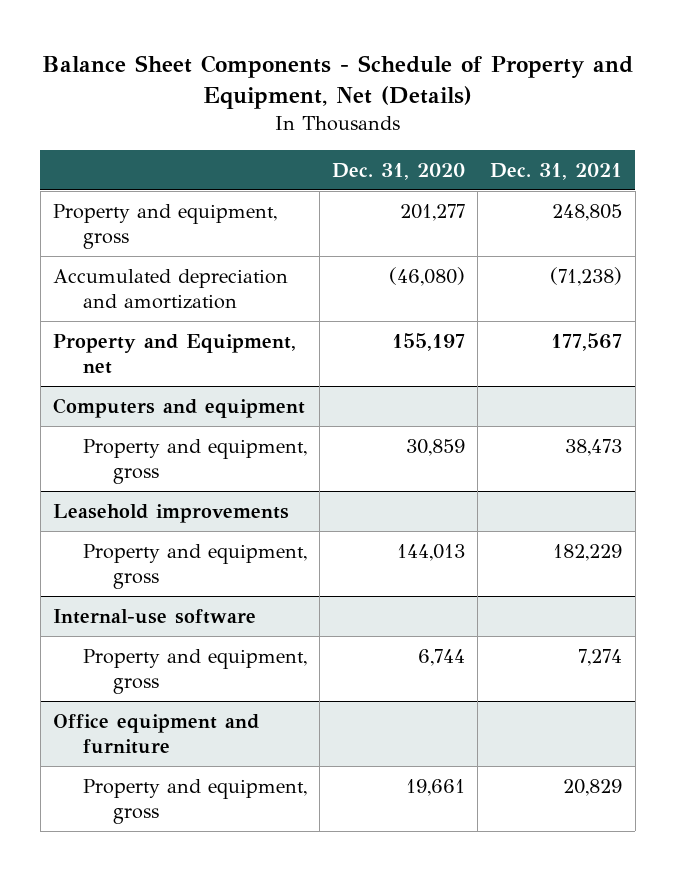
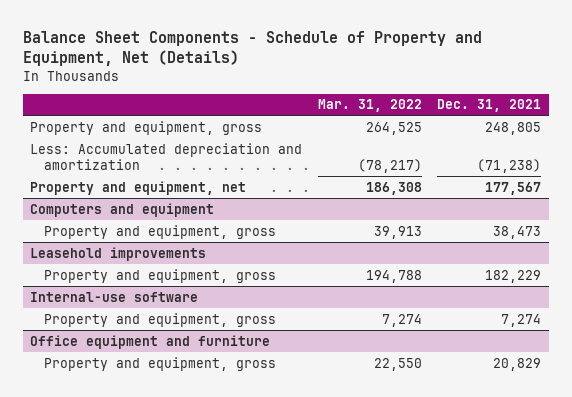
[332,163,466,181] Dec. 31, 2020 -> none
none -> [317,99,422,113] Mar. 31, 2022
[53,268,289,310] Accumulated depreciation and amortization -> [30,142,303,170] Less: Accumulated depreciation and amortization
[53,333,297,375] Property and Equipment, net -> [30,180,247,195] Property and equipment, net

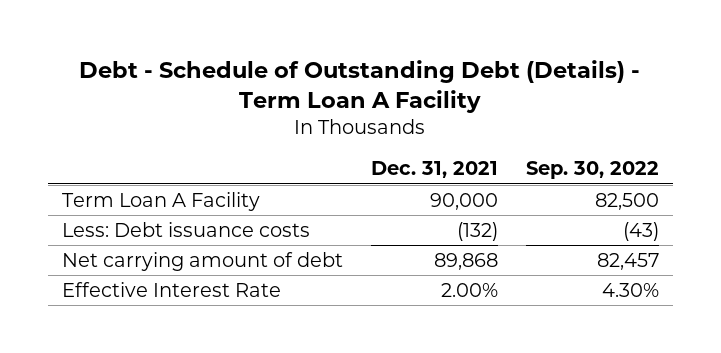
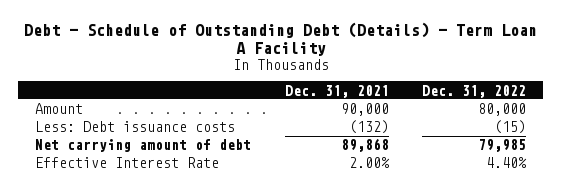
[525,161,659,180] Sep. 30, 2022 -> none
none -> [422,84,527,98] Dec. 31, 2022
[61,191,260,211] Term Loan A Facility -> [34,103,83,115] Amount

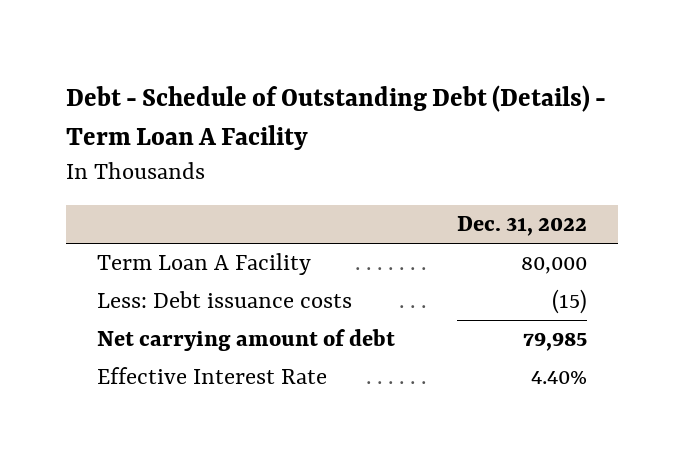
[284,84,389,98] Dec. 31, 2021 -> none
[34,103,83,115] Amount -> [97,253,312,276] Term Loan A Facility

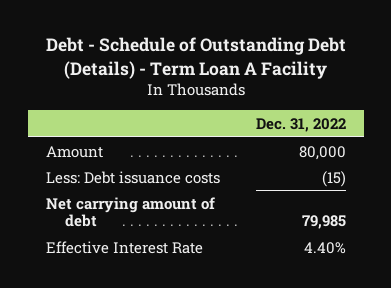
[97,253,312,276] Term Loan A Facility -> [45,145,103,158] Amount

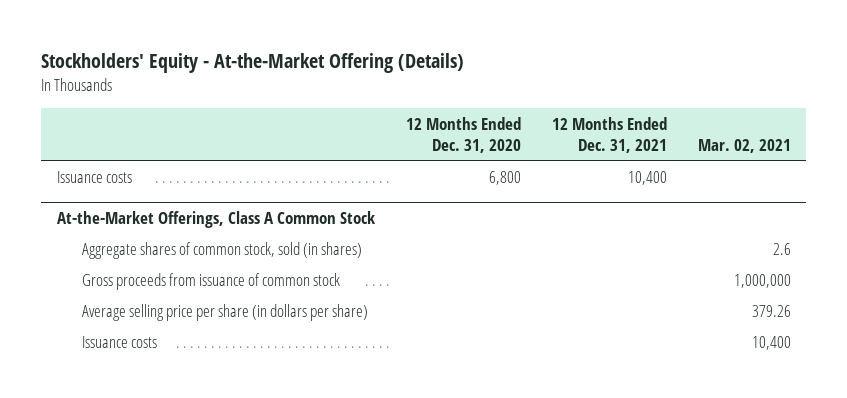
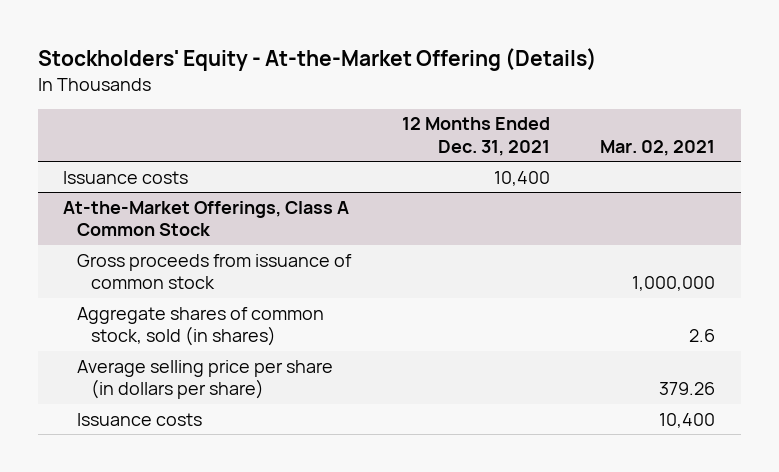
[405,117,521,153] 12 Months Ended Dec. 31, 2020 -> none
[82,241,363,259] Aggregate shares of common stock, sold (in shares) -> [77,306,325,347] Aggregate shares of common stock, sold (in shares)

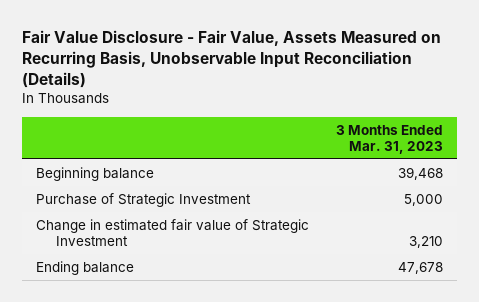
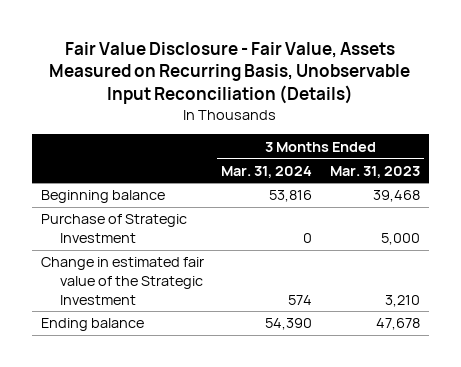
none -> [221,165,313,178] Mar. 31, 2024
[35,218,309,247] Change in estimated fair value of Strategic Investment -> [40,257,204,305] Change in estimated fair value of the Strategic Investment

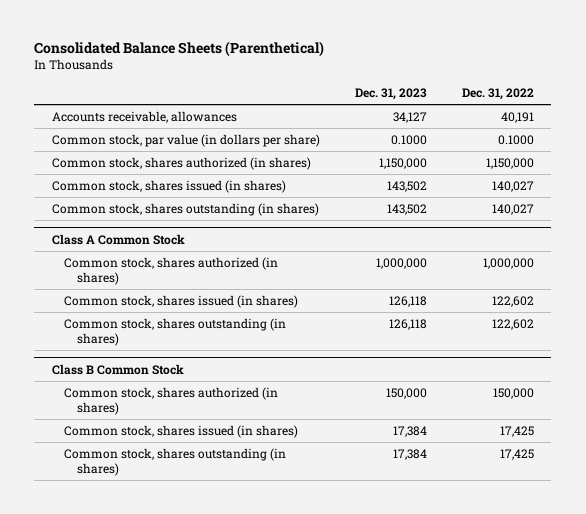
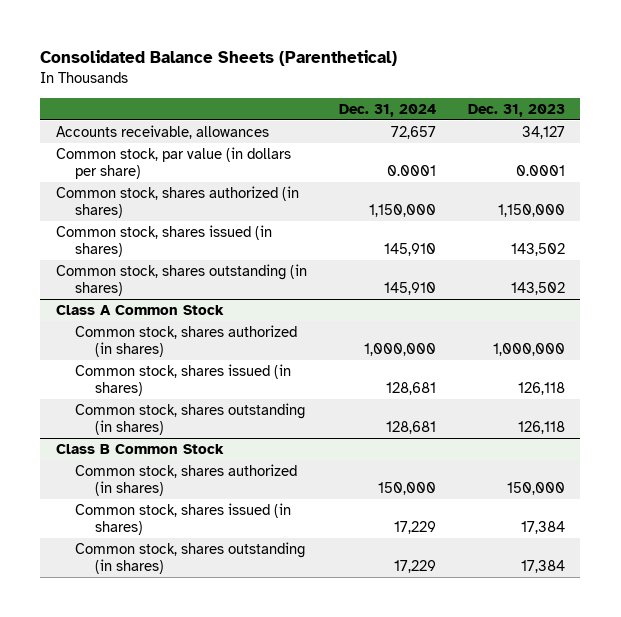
[461,88,534,101] Dec. 31, 2022 -> none
none -> [338,104,436,118] Dec. 31, 2024
[390,134,427,145] 0.1000 -> [515,165,565,177] 0.0001

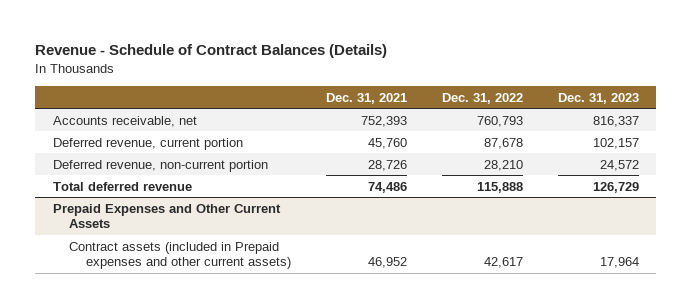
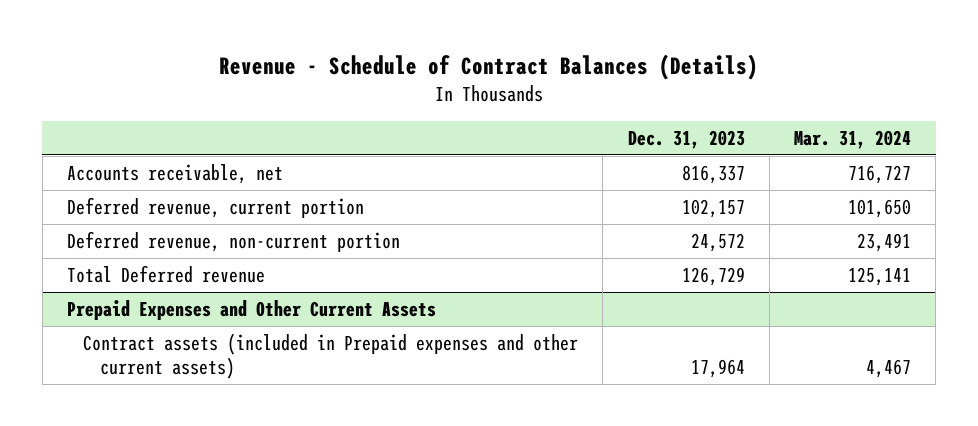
[325,92,407,104] Dec. 31, 2021 -> none
[441,92,523,104] Dec. 31, 2022 -> none
none -> [793,129,911,149] Mar. 31, 2024
[52,181,192,191] Total deferred revenue -> [66,264,265,283] Total Deferred revenue

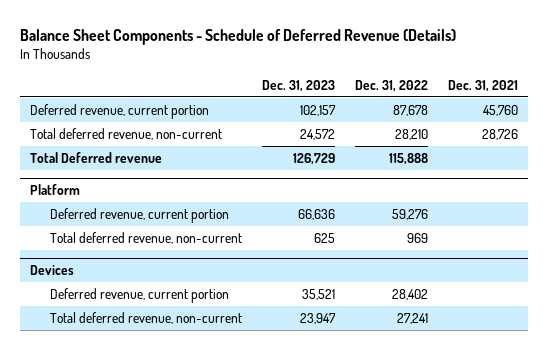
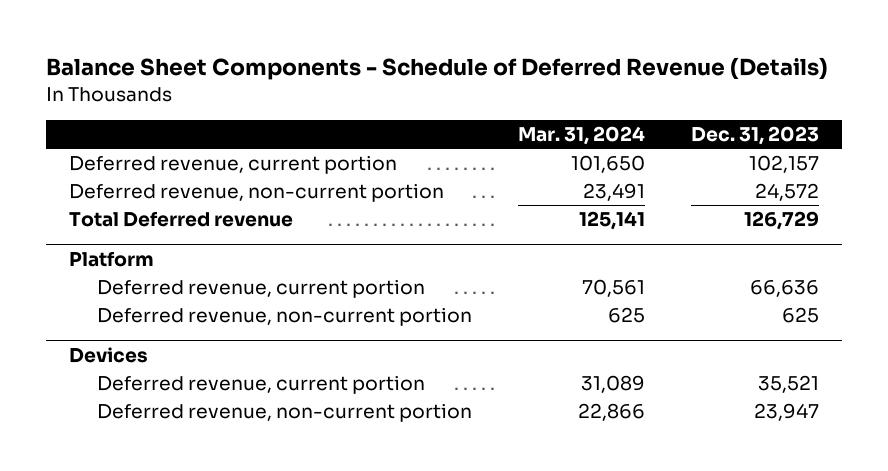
[354,79,428,92] Dec. 31, 2022 -> none
[447,79,518,92] Dec. 31, 2021 -> none
none -> [517,126,645,146] Mar. 31, 2024
[30,127,223,140] Total deferred revenue, non-current -> [68,183,444,203] Deferred revenue, non-current portion
[49,231,242,244] Total deferred revenue, non-current -> [96,307,472,327] Deferred revenue, non-current portion
[49,311,242,324] Total deferred revenue, non-current -> [96,403,472,423] Deferred revenue, non-current portion

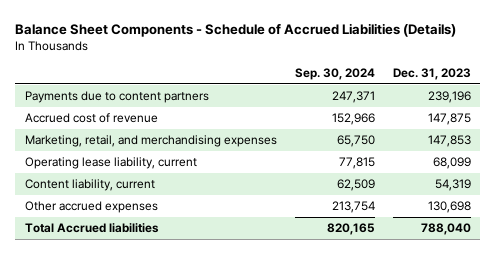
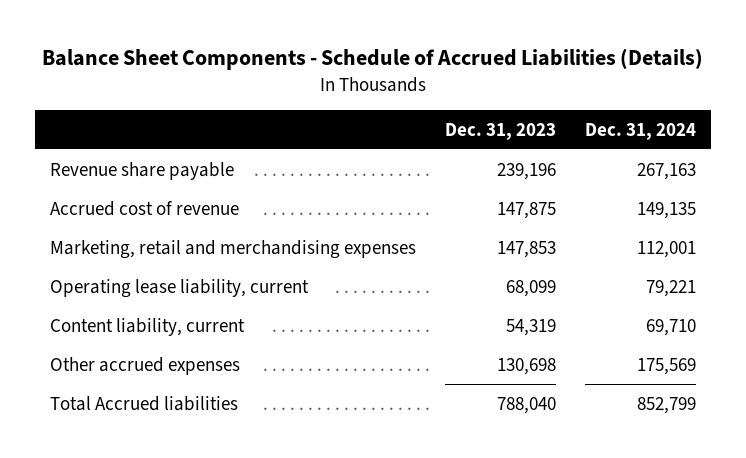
[294,68,375,81] Sep. 30, 2024 -> none
none -> [585,122,697,140] Dec. 31, 2024
[24,91,209,104] Payments due to content partners -> [49,161,234,180] Revenue share payable
[24,135,277,148] Marketing, retail, and merchandising expenses -> [49,239,416,259] Marketing, retail and merchandising expenses

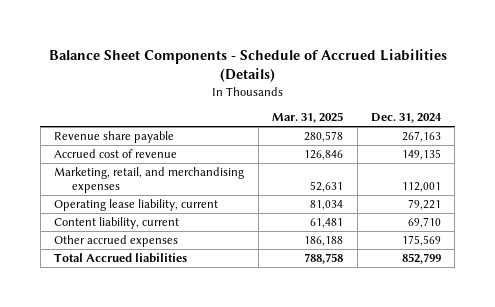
[444,122,556,140] Dec. 31, 2023 -> none
none -> [272,112,344,124] Mar. 31, 2025
[49,239,416,259] Marketing, retail and merchandising expenses -> [54,166,245,194] Marketing, retail, and merchandising expenses

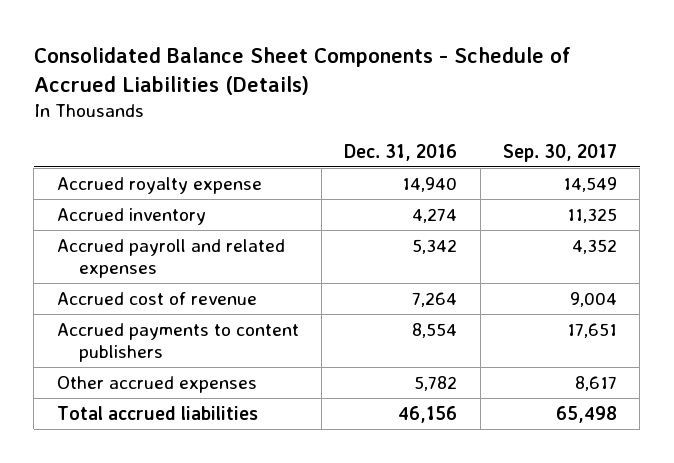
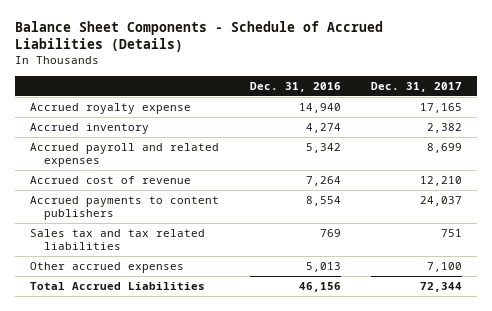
[33,46,571,96] Consolidated Balance Sheet Components - Schedule of Accrued Liabilities (Details) -> [14,21,383,53] Balance Sheet Components - Schedule of Accrued Liabilities (Details)
[502,143,617,162] Sep. 30, 2017 -> none
none -> [371,81,463,92] Dec. 31, 2017
none -> [30,229,206,251] Sales tax and tax related liabilities
[414,375,458,391] 5,782 -> [305,262,341,273] 5,013
[56,405,258,420] Total accrued liabilities -> [30,282,206,291] Total Accrued Liabilities

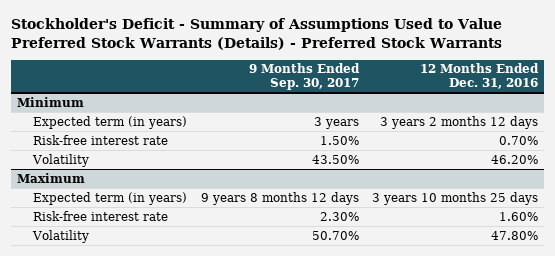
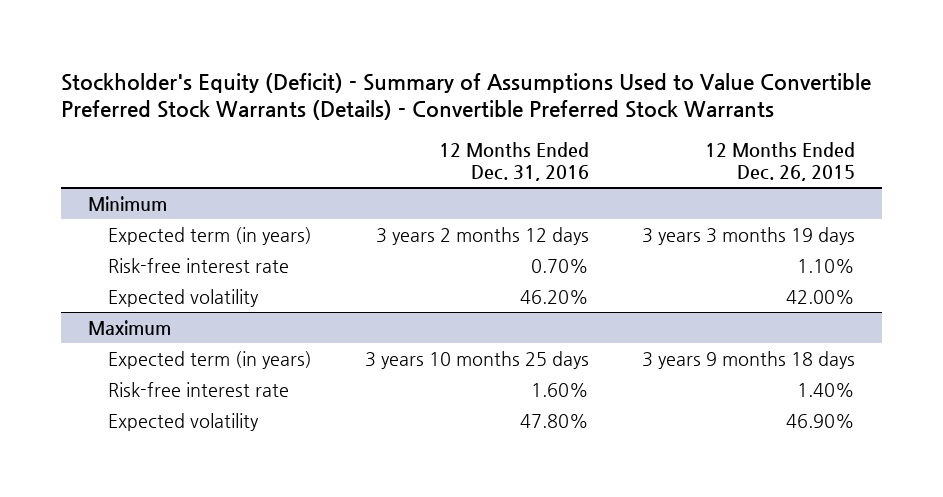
[10,18,502,50] Stockholder's Deficit - Summary of Assumptions Used to Value Preferred Stock Warrants (Details) - Preferred Stock Warrants -> [61,72,872,121] Stockholder's Equity (Deficit) - Summary of Assumptions Used to Value Convertible Preferred Stock Warrants (Details) - Convertible Preferred Stock Warrants
[248,63,360,91] 9 Months Ended Sep. 30, 2017 -> none
none -> [705,142,856,181] 12 Months Ended Dec. 26, 2015
[32,153,90,167] Volatility -> [108,288,260,307] Expected volatility
[32,229,90,243] Volatility -> [108,412,260,431] Expected volatility

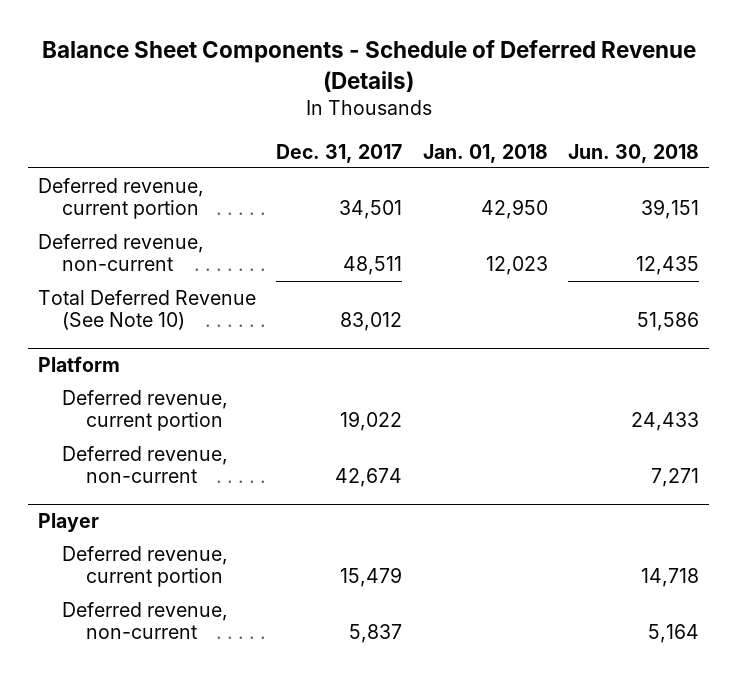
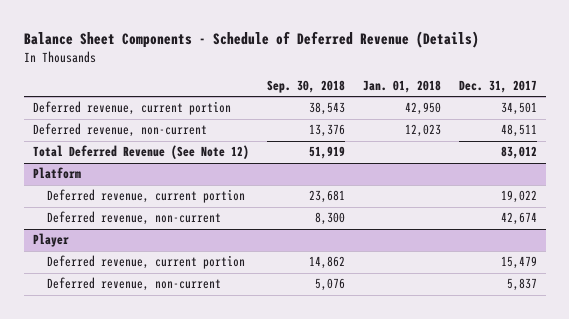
[568,143,700,163] Jun. 30, 2018 -> none
none -> [266,80,345,94] Sep. 30, 2018
[38,289,257,331] Total Deferred Revenue (See Note 10) -> [32,145,249,160] Total Deferred Revenue (See Note 12)

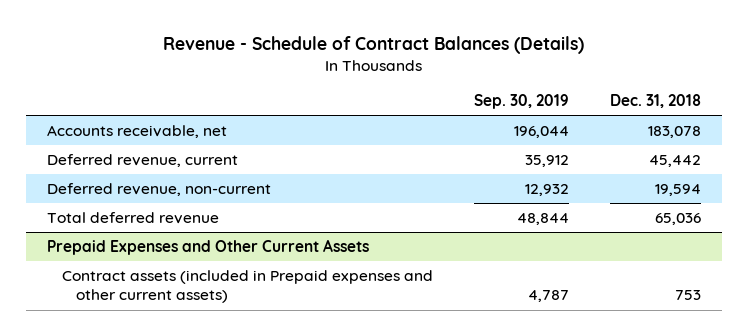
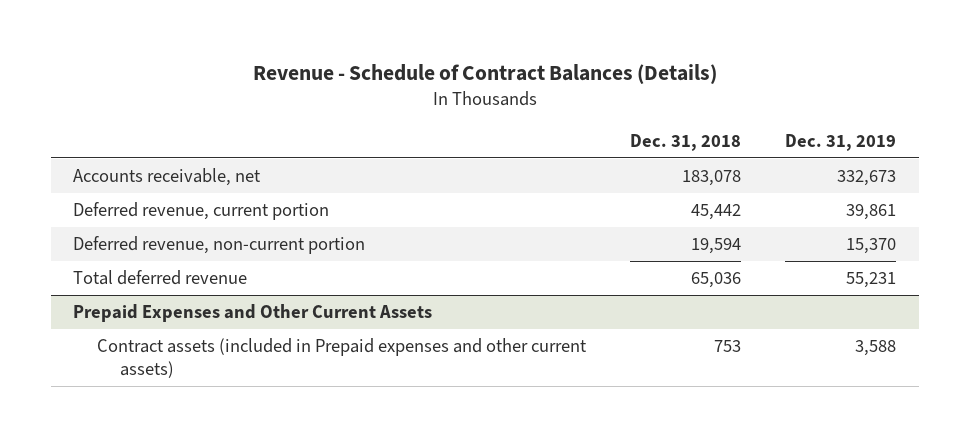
[473,93,569,109] Sep. 30, 2019 -> none
none -> [785,133,897,151] Dec. 31, 2019
[46,154,238,168] Deferred revenue, current -> [73,202,330,221] Deferred revenue, current portion
[46,183,271,197] Deferred revenue, non-current -> [73,236,366,255] Deferred revenue, non-current portion

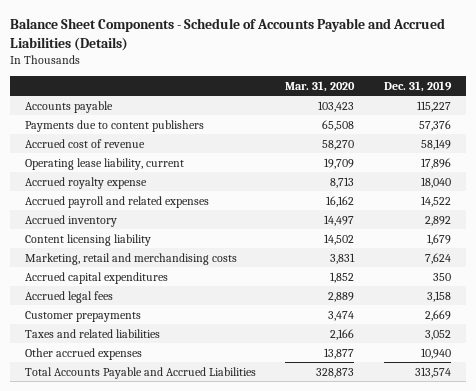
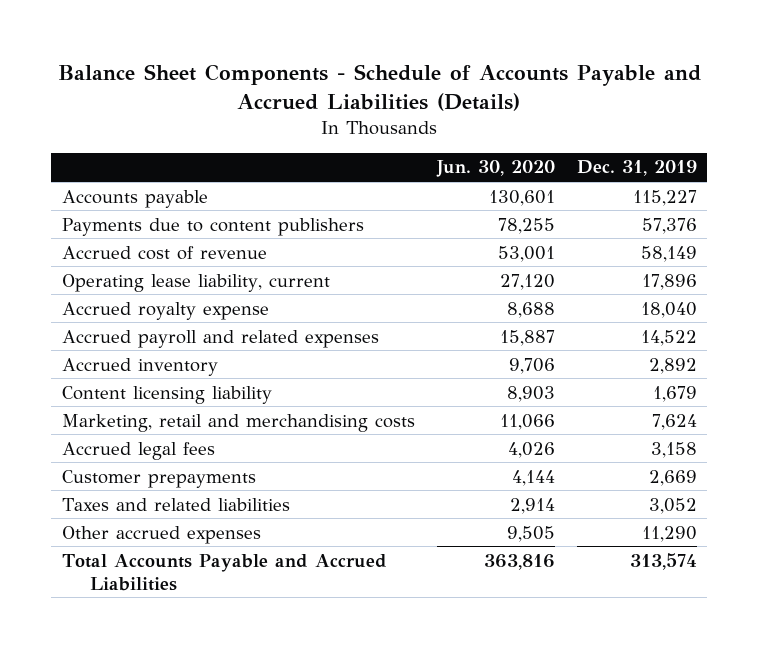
[285,80,356,92] Mar. 31, 2020 -> none
none -> [435,160,555,178] Jun. 30, 2020
[25,271,169,284] Accrued capital expenditures -> none
[420,347,451,359] 10,940 -> [641,525,697,542] 11,290

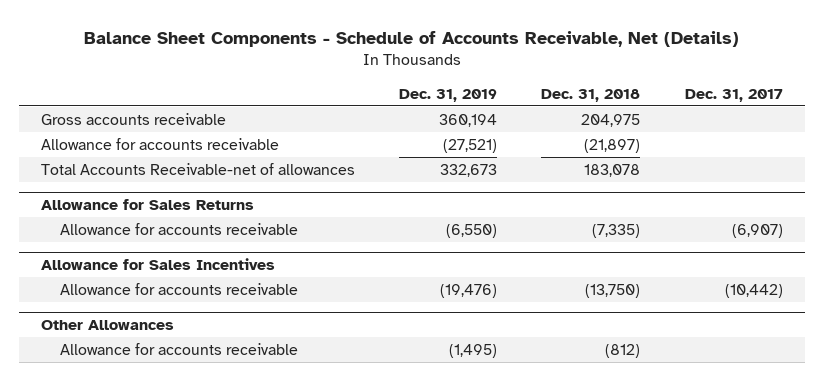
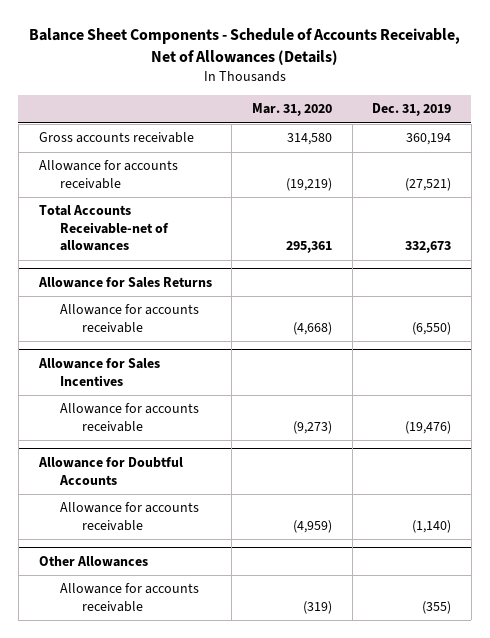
[83,30,739,47] Balance Sheet Components - Schedule of Accounts Receivable, Net (Details) -> [28,28,460,65] Balance Sheet Components - Schedule of Accounts Receivable, Net of Allowances (Details)
[541,88,641,102] Dec. 31, 2018 -> none
[684,88,783,102] Dec. 31, 2017 -> none
none -> [251,103,332,117] Mar. 31, 2020
none -> [37,457,183,485] Allowance for Doubtful Accounts
none -> [60,502,200,531] Allowance for accounts receivable
[449,343,498,358] (1,495) -> [422,600,452,614] (355)

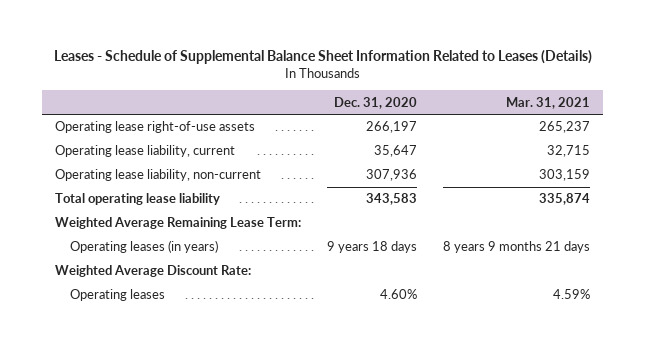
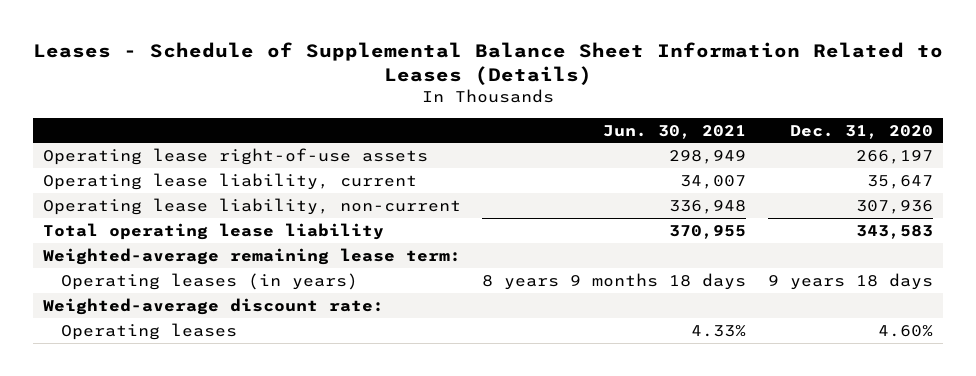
[506,96,591,109] Mar. 31, 2021 -> none
none -> [603,124,747,139] Jun. 30, 2021
[55,217,302,230] Weighted Average Remaining Lease Term: -> [43,247,462,265] Weighted-average remaining lease term:
[55,265,252,278] Weighted Average Discount Rate: -> [43,297,385,315] Weighted-average discount rate:

